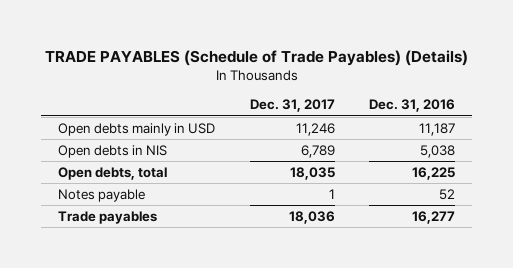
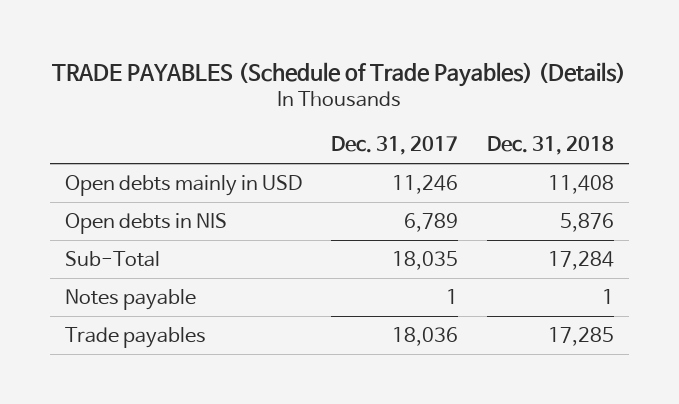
[369,99,456,113] Dec. 31, 2016 -> none
none -> [487,136,615,156] Dec. 31, 2018
[58,166,168,180] Open debts, total -> [64,250,160,267] Sub-Total

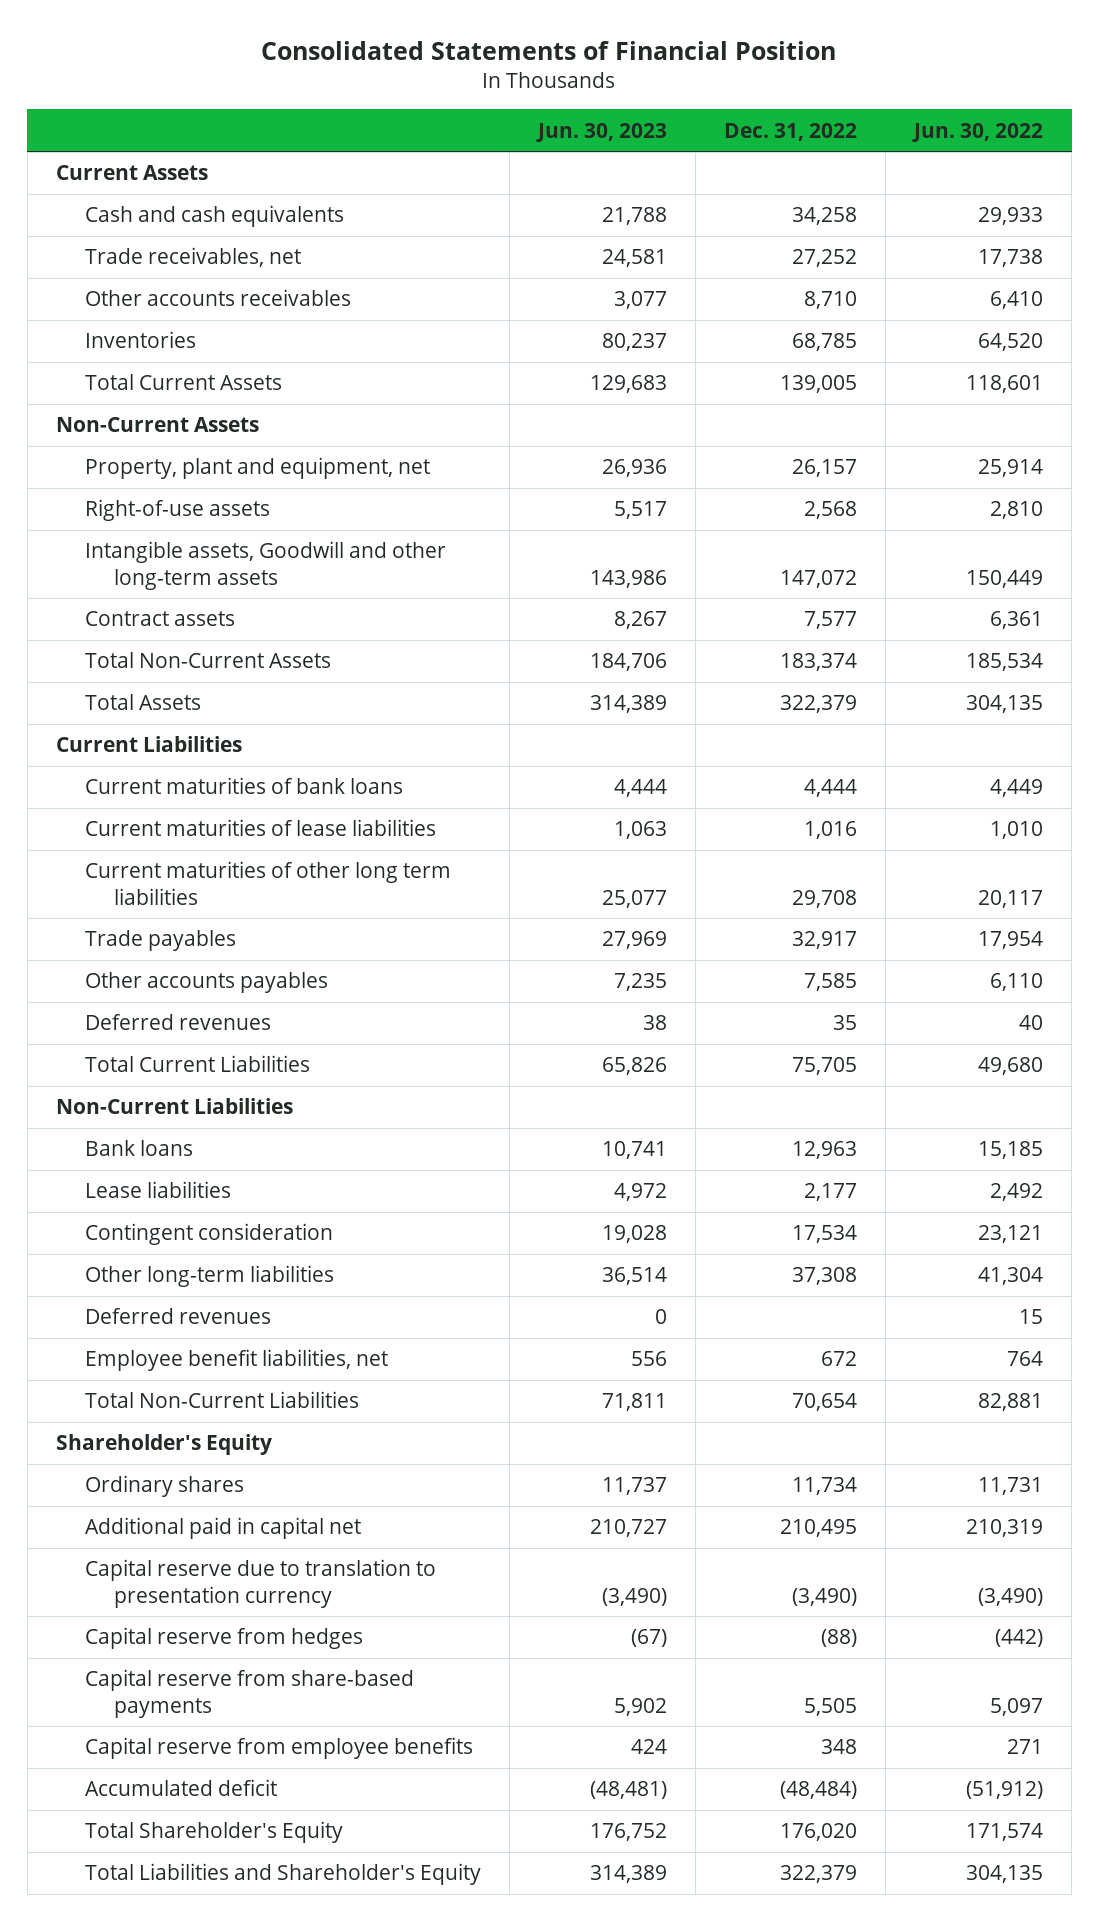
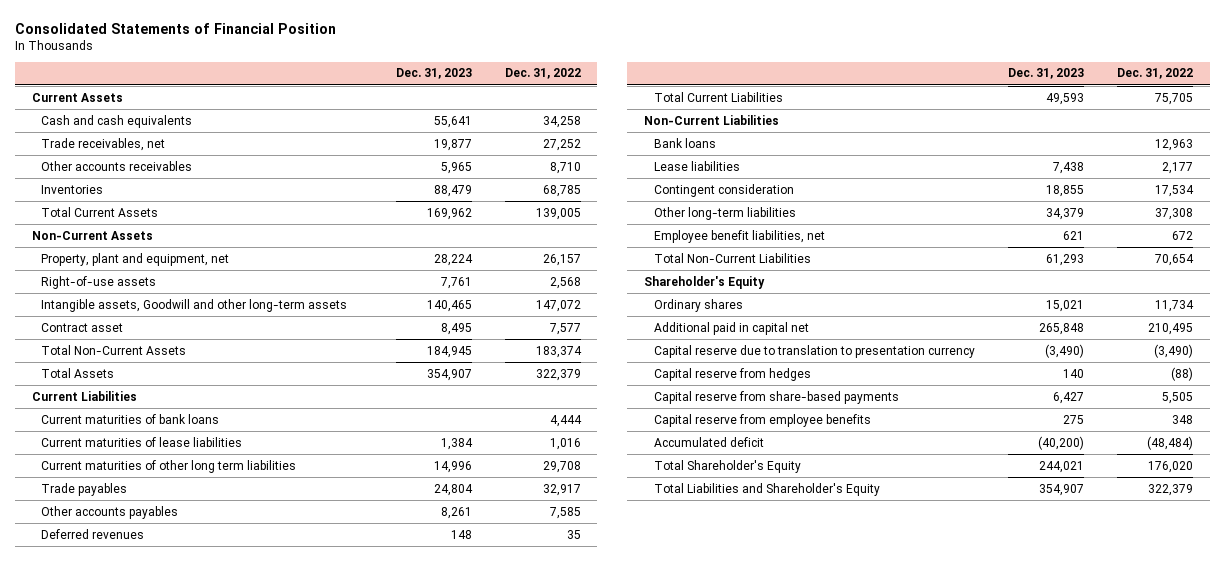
[535,122,667,142] Jun. 30, 2023 -> none
[912,122,1044,142] Jun. 30, 2022 -> none
none -> [395,68,472,80] Dec. 31, 2023
[84,611,235,627] Contract assets -> [41,322,124,332] Contract asset
[84,1308,271,1325] Deferred revenues -> none

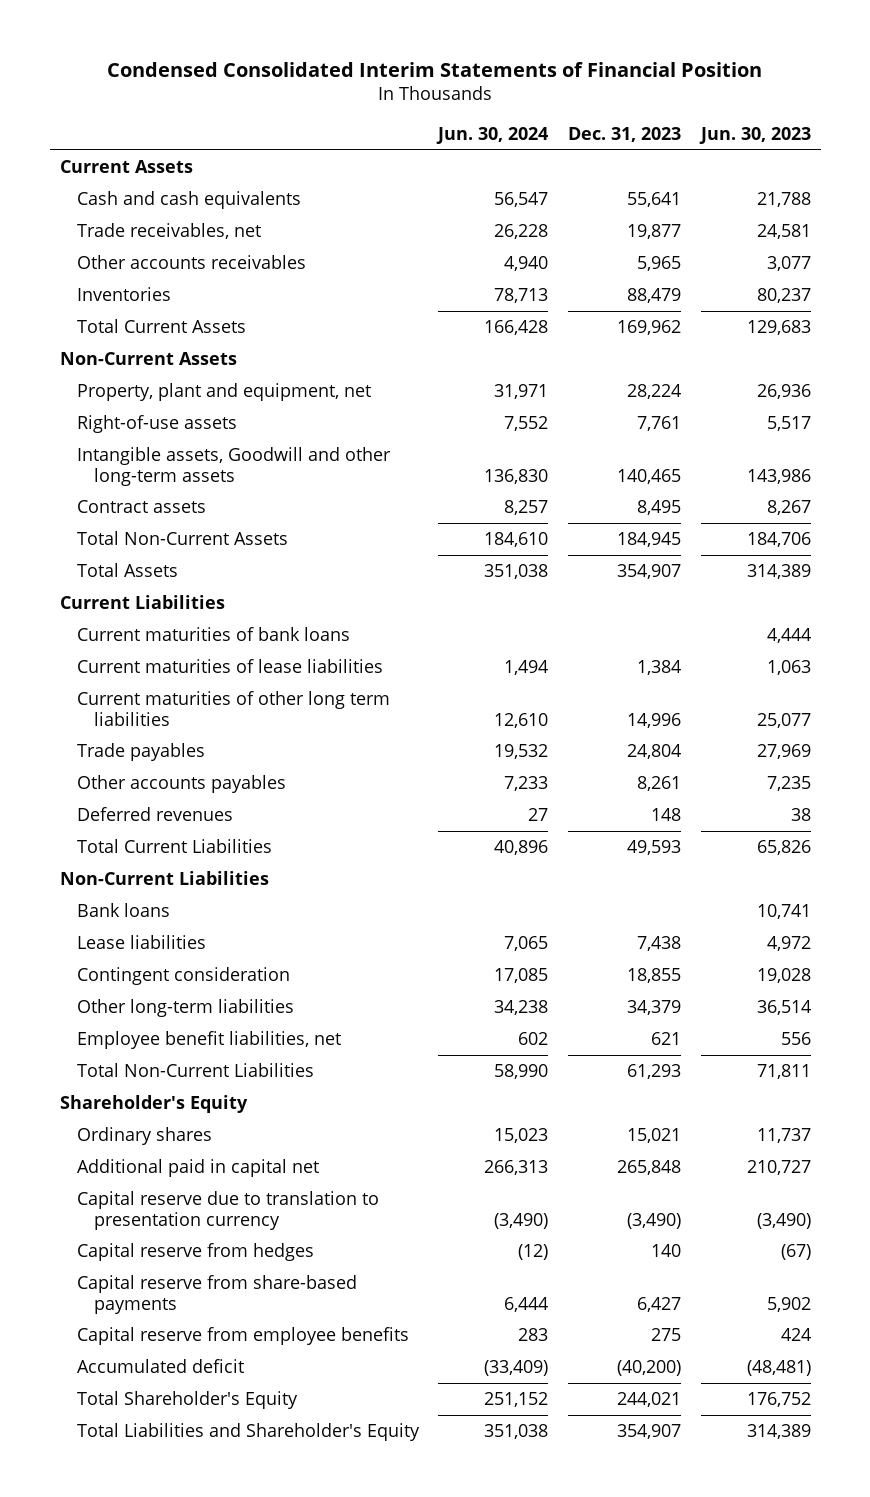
[14,22,336,34] Consolidated Statements of Financial Position -> [107,61,763,77] Condensed Consolidated Interim Statements of Financial Position
[504,68,581,80] Dec. 31, 2022 -> none
none -> [436,126,549,144] Jun. 30, 2024
none -> [698,126,811,144] Jun. 30, 2023
[41,322,124,332] Contract asset -> [76,500,206,514] Contract assets

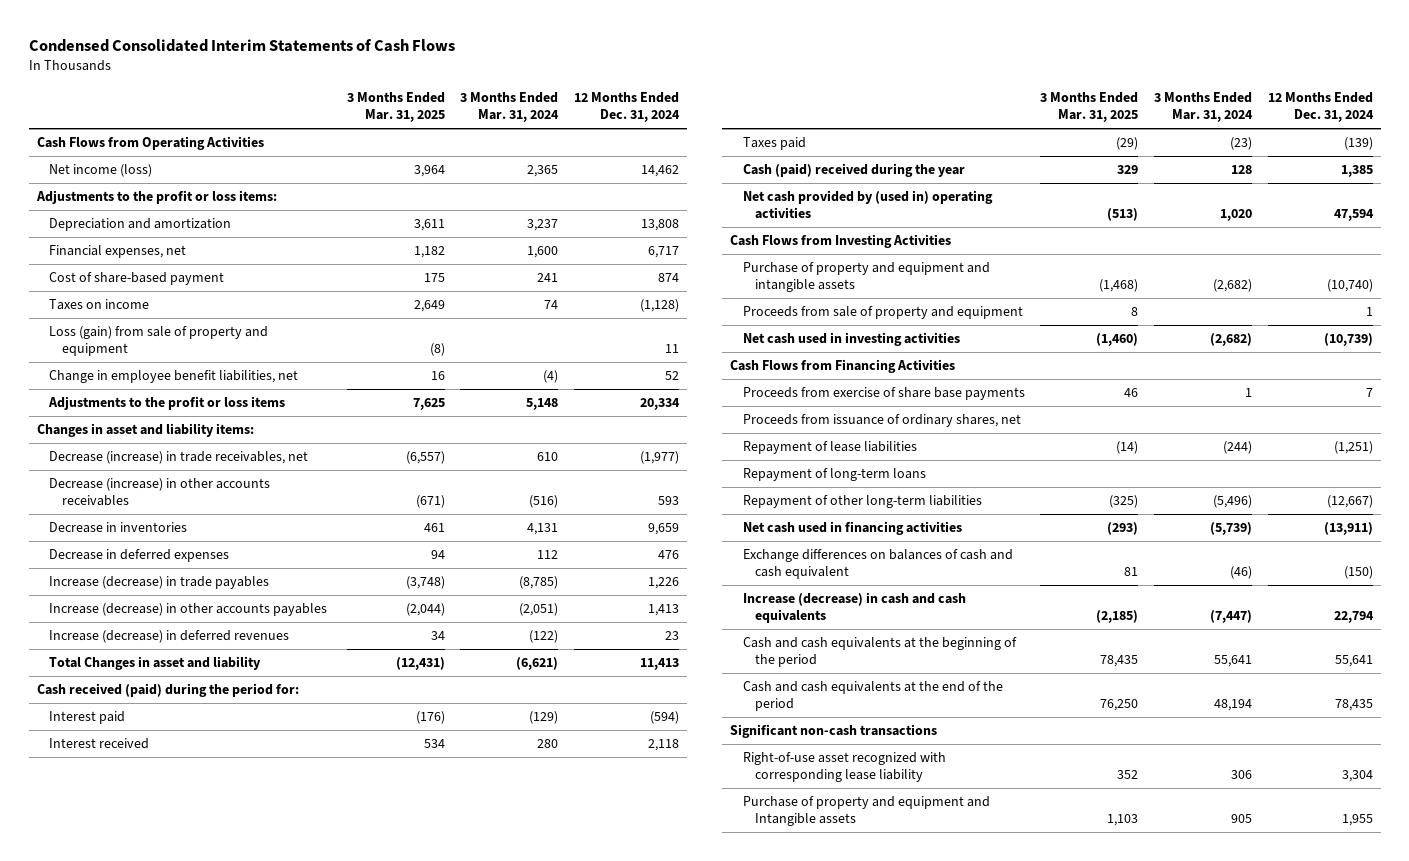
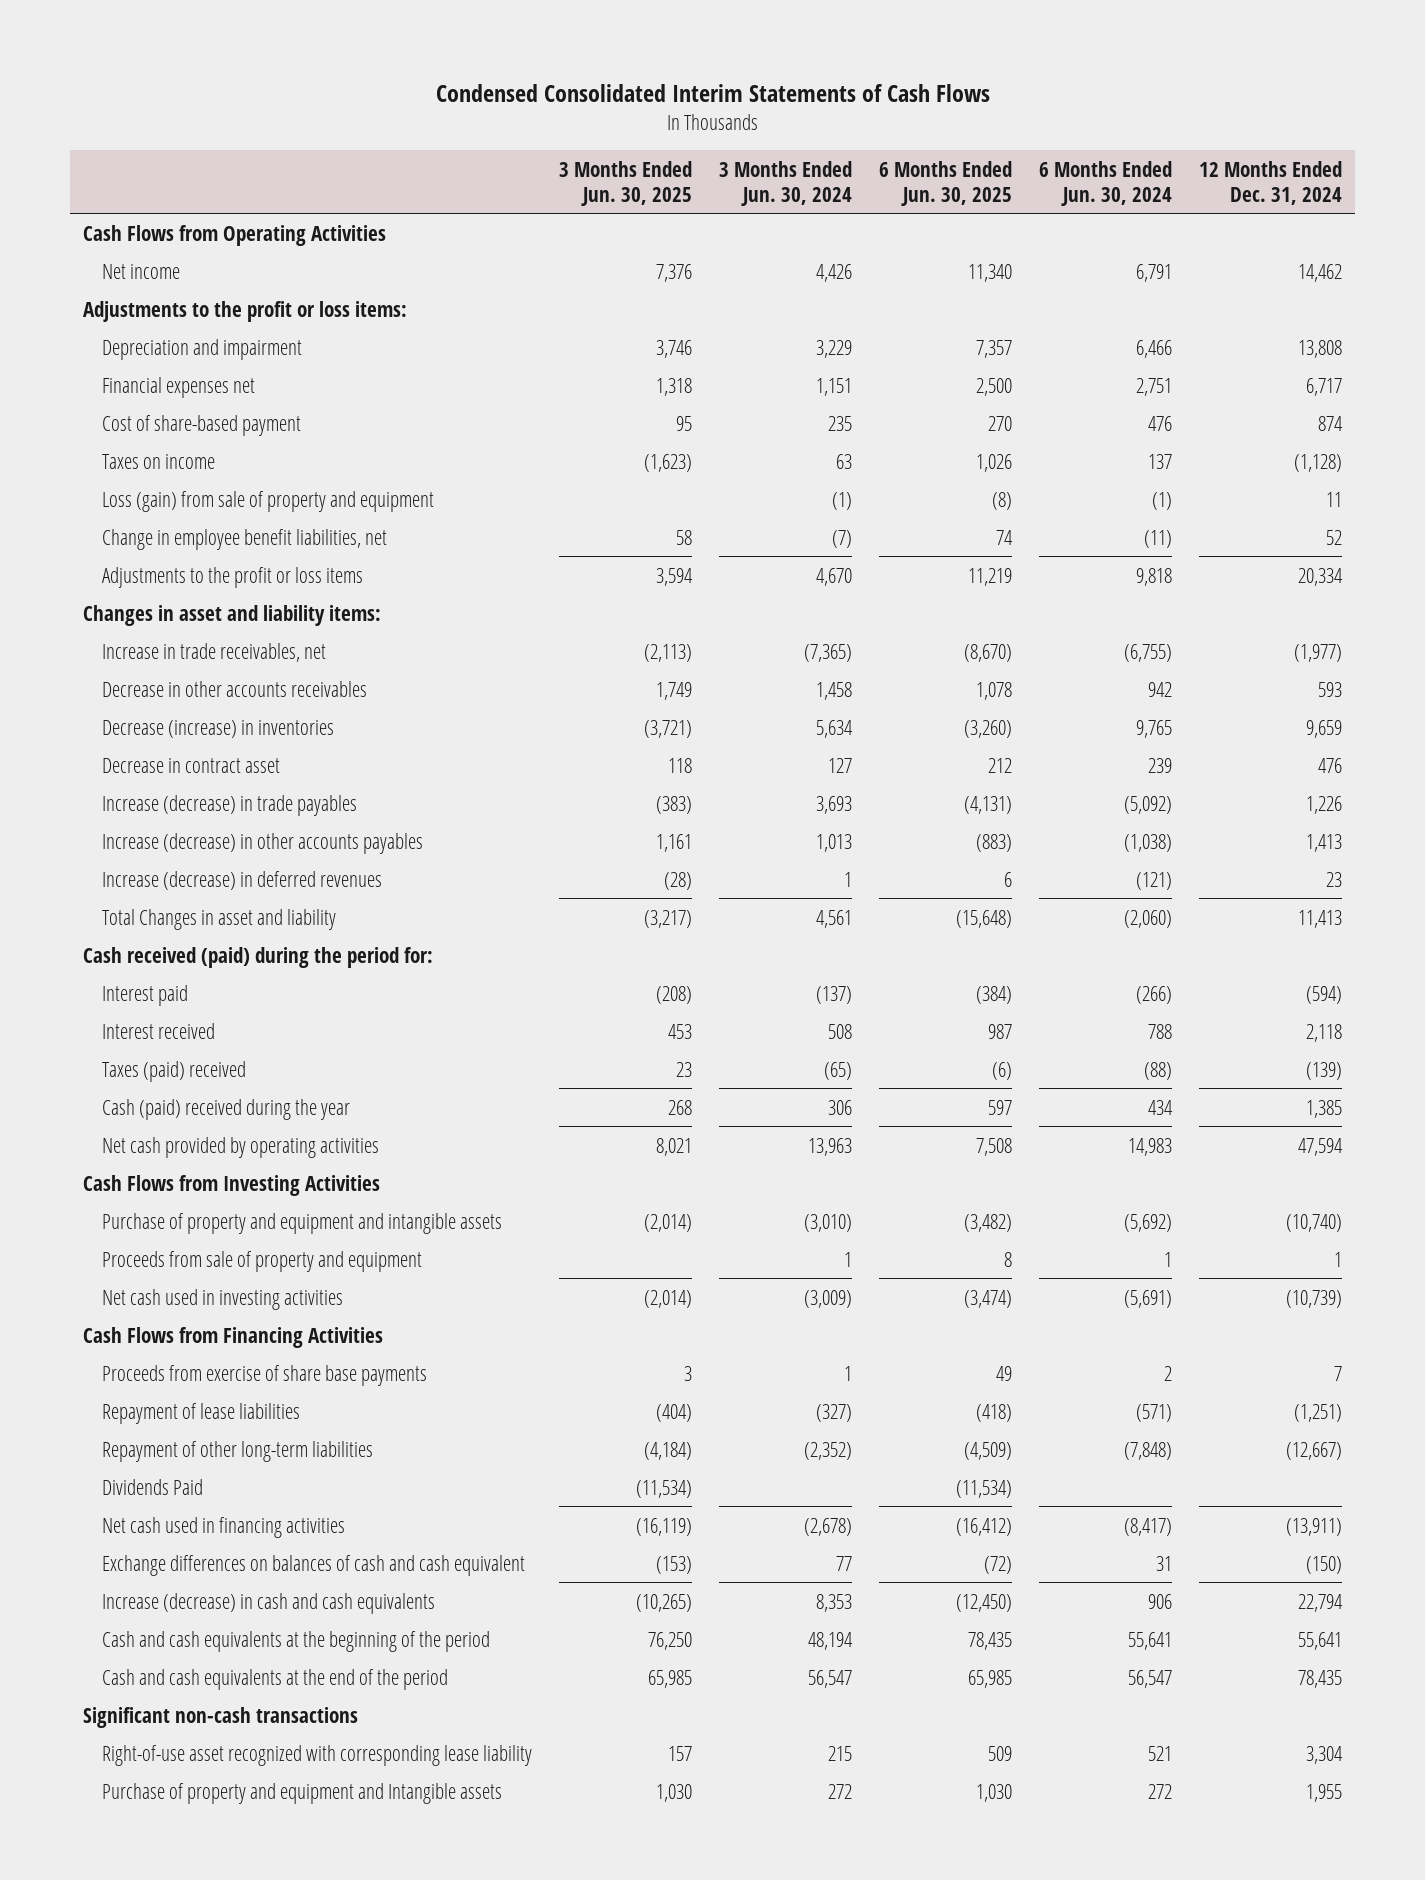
[346,92,445,123] 3 Months Ended Mar. 31, 2025 -> none
[460,92,560,123] 3 Months Ended Mar. 31, 2024 -> none
none -> [558,160,692,206] 3 Months Ended Jun. 30, 2025
none -> [718,160,852,206] 3 Months Ended Jun. 30, 2024
none -> [878,160,1012,206] 6 Months Ended Jun. 30, 2025
none -> [1038,160,1172,206] 6 Months Ended Jun. 30, 2024
[49,164,153,178] Net income (loss) -> [101,263,180,279] Net income
[49,218,232,232] Depreciation and amortization -> [101,338,302,360] Depreciation and impairment
[49,245,187,259] Financial expenses, net -> [101,376,255,398] Financial expenses net
[49,451,309,465] Decrease (increase) in trade receivables, net -> [101,642,326,662] Increase in trade receivables, net
[49,478,271,507] Decrease (increase) in other accounts receivables -> [101,680,367,697] Decrease in other accounts receivables
[49,522,188,534] Decrease in inventories -> [101,719,334,738] Decrease (increase) in inventories
[49,549,230,563] Decrease in deferred expenses -> [101,757,280,773] Decrease in contract asset
[742,137,806,151] Taxes paid -> [101,1060,246,1082] Taxes (paid) received
[742,190,993,220] Net cash provided by (used in) operating activities -> [101,1136,379,1158] Net cash provided by operating activities
[742,414,1021,428] Proceeds from issuance of ordinary shares, net -> none
[742,468,926,482] Repayment of long-term loans -> none
none -> [101,1478,203,1495] Dividends Paid

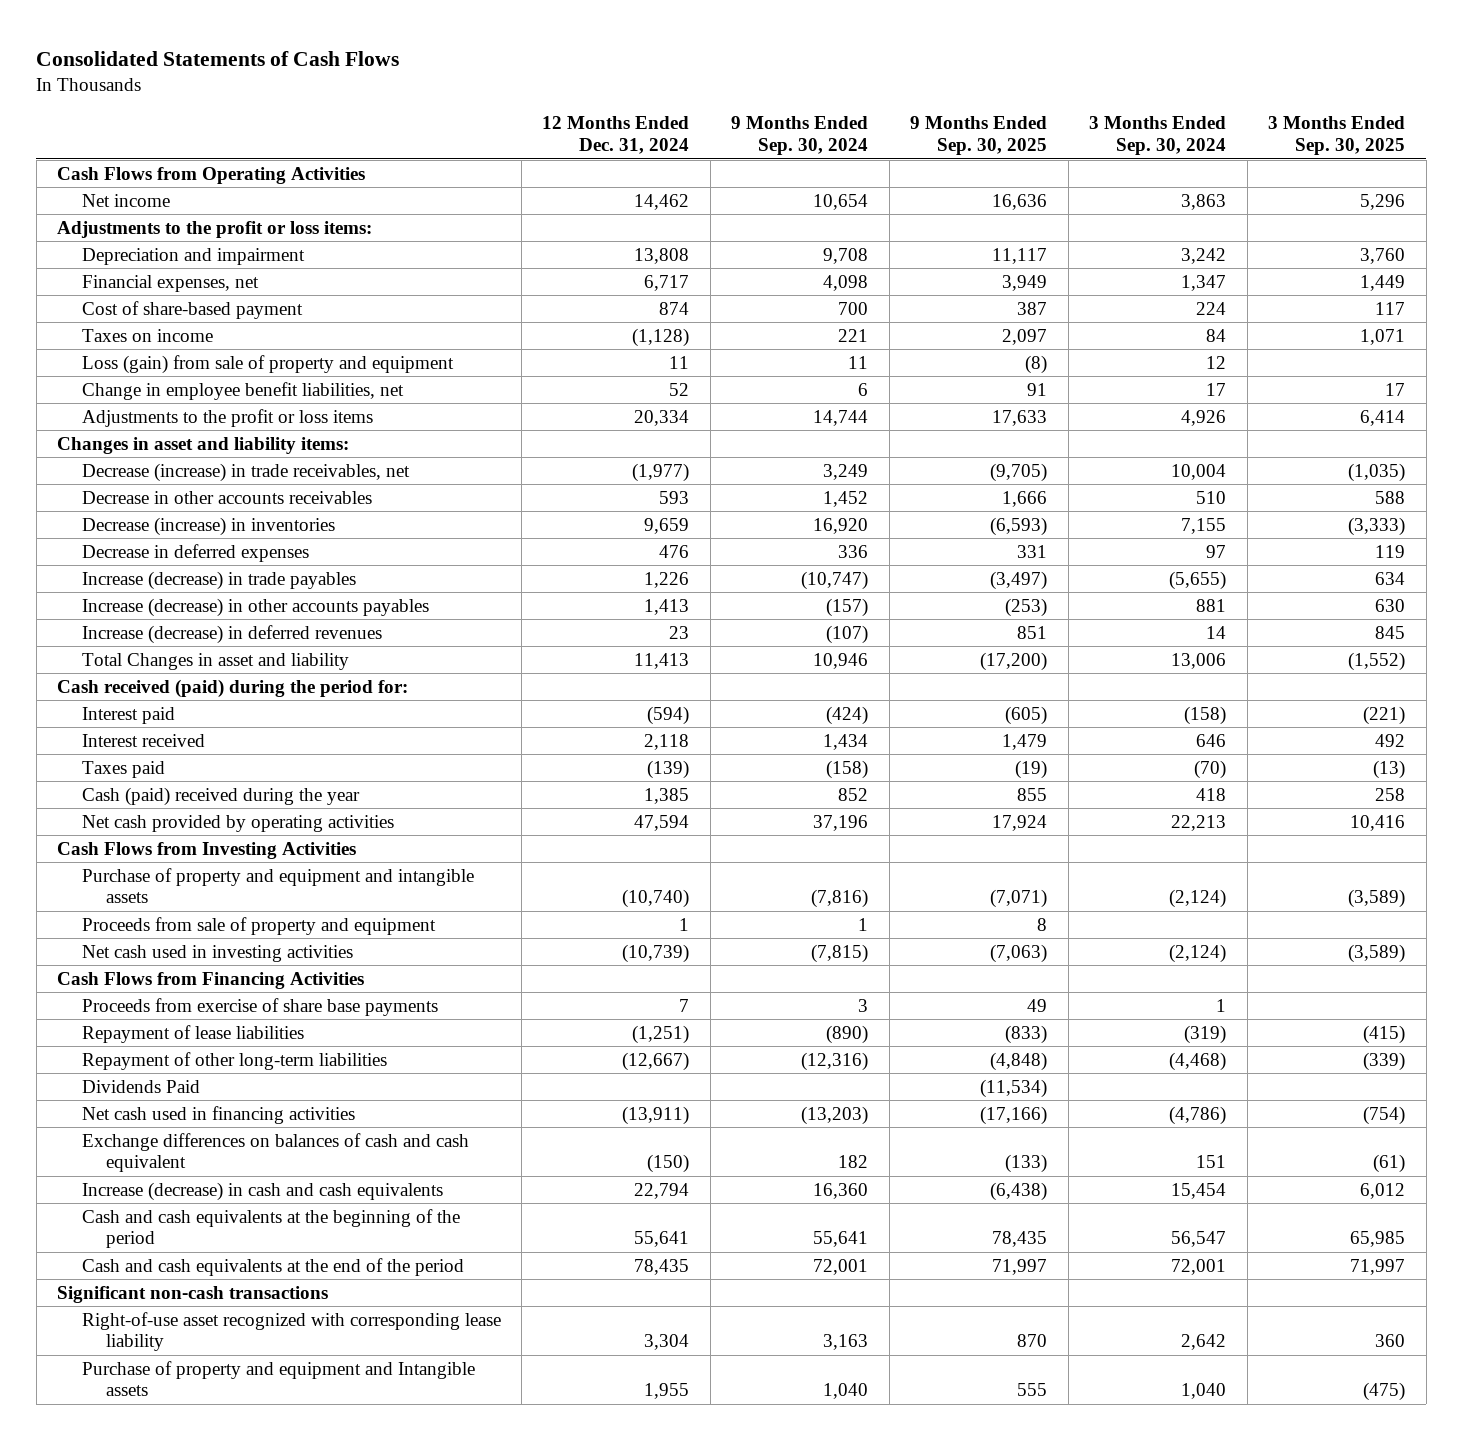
[435,83,990,102] Condensed Consolidated Interim Statements of Cash Flows -> [36,50,400,66] Consolidated Statements of Cash Flows
[558,160,692,206] 3 Months Ended Jun. 30, 2025 -> none
[718,160,852,206] 3 Months Ended Jun. 30, 2024 -> none
[878,160,1012,206] 6 Months Ended Jun. 30, 2025 -> none
[1038,160,1172,206] 6 Months Ended Jun. 30, 2024 -> none
none -> [731,116,869,156] 9 Months Ended Sep. 30, 2024
none -> [910,116,1048,156] 9 Months Ended Sep. 30, 2025
none -> [1089,116,1227,156] 3 Months Ended Sep. 30, 2024
none -> [1268,116,1406,156] 3 Months Ended Sep. 30, 2025
[101,376,255,398] Financial expenses net -> [81,274,259,292] Financial expenses, net
[101,642,326,662] Increase in trade receivables, net -> [81,462,410,482] Decrease (increase) in trade receivables, net
[101,757,280,773] Decrease in contract asset -> [81,543,309,562] Decrease in deferred expenses
[101,1060,246,1082] Taxes (paid) received -> [81,760,165,778] Taxes paid

